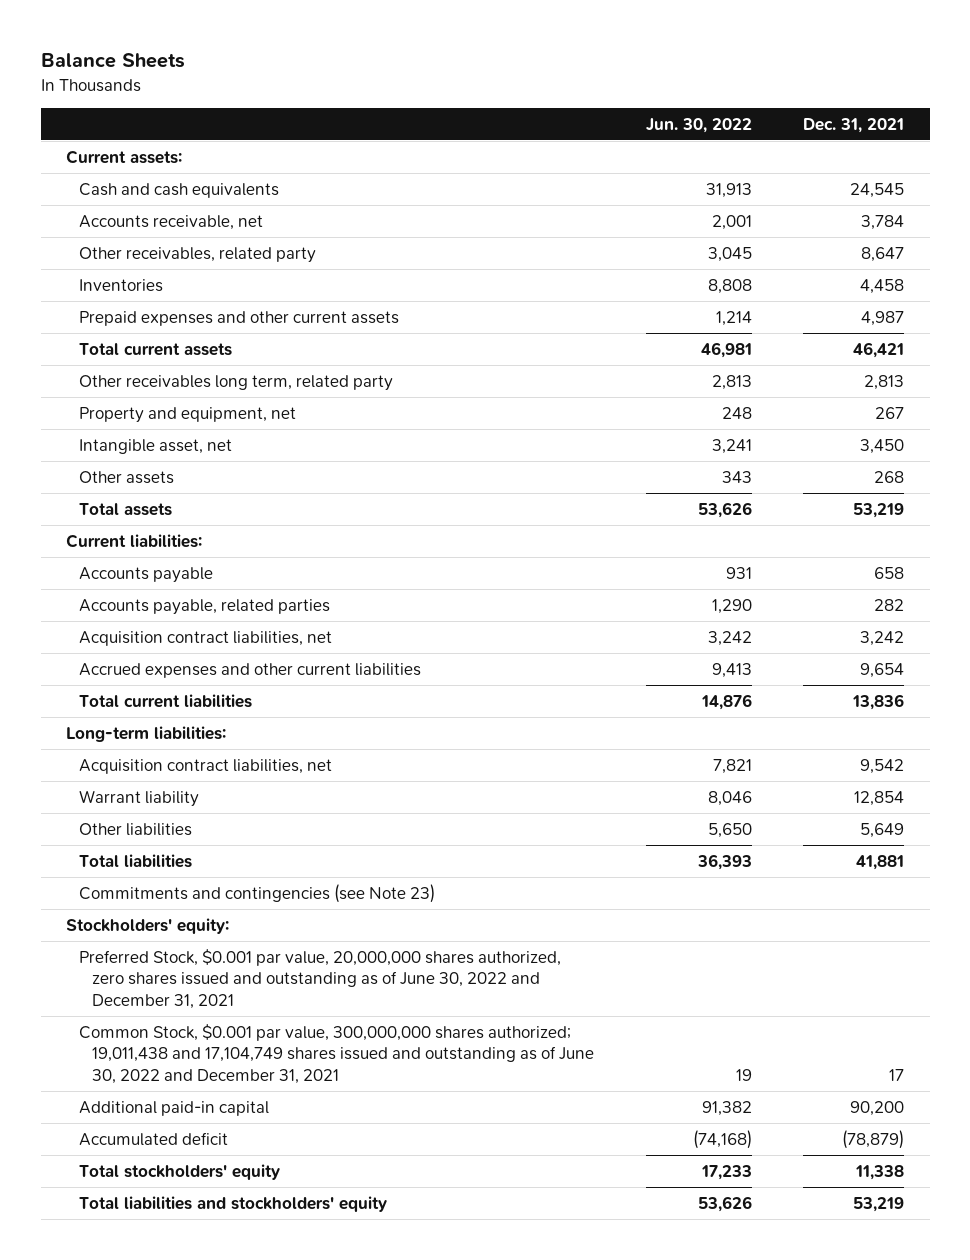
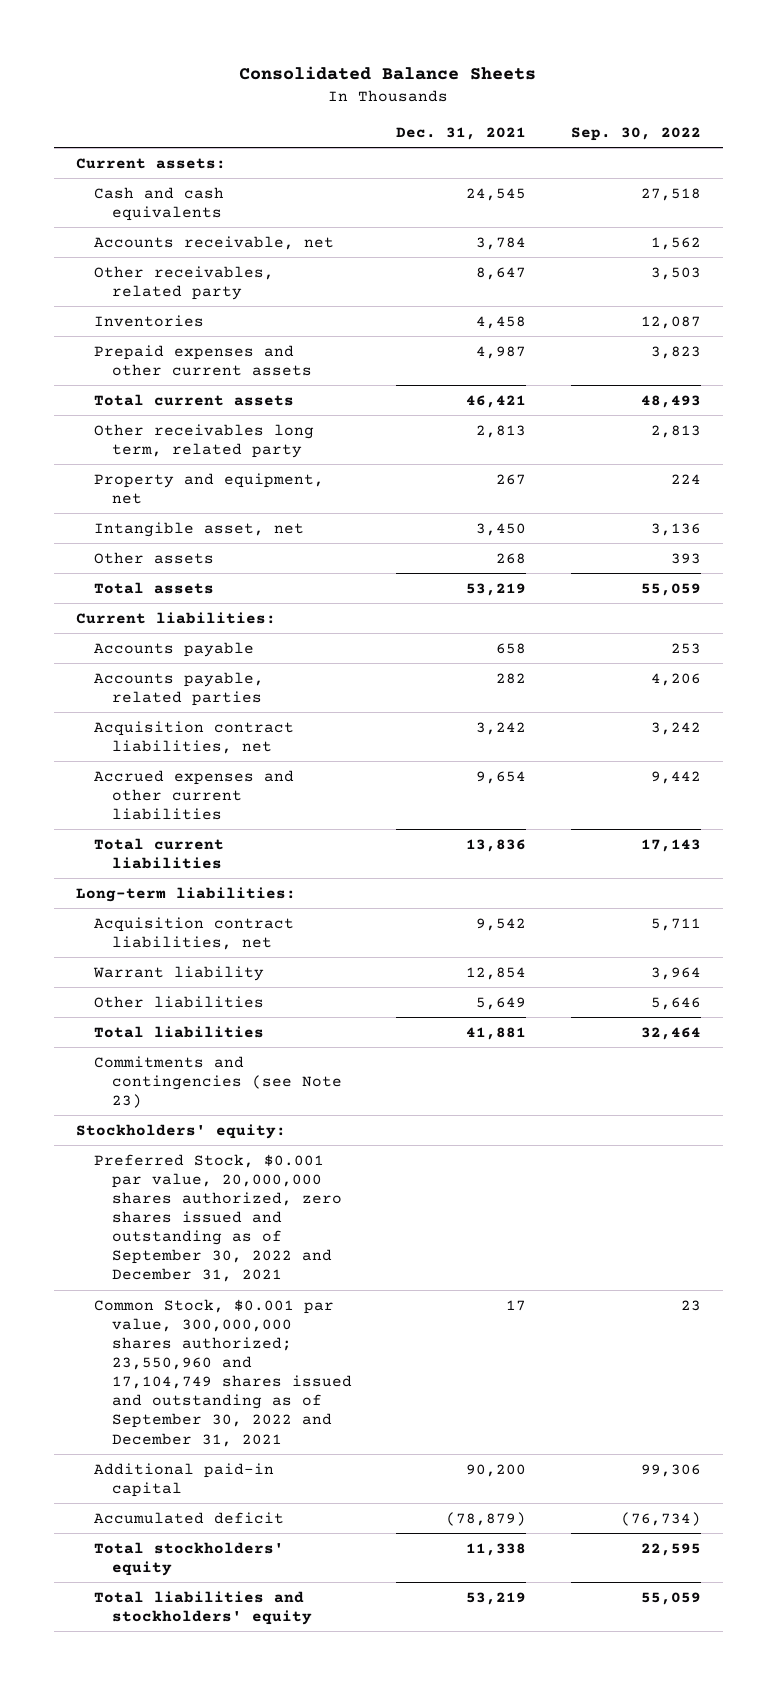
[40,53,185,69] Balance Sheets -> [239,66,537,81] Consolidated Balance Sheets
[645,117,752,133] Jun. 30, 2022 -> none
none -> [570,126,701,141] Sep. 30, 2022
[79,948,562,1009] Preferred Stock, $0.001 par value, 20,000,000 shares authorized, zero shares issued and outstanding as of June 30, 2022 and December 31, 2021 -> [94,1153,343,1283] Preferred Stock, $0.001 par value, 20,000,000 shares authorized, zero shares issued and outstanding as of September 30, 2022 and December 31, 2021
[79,1023,595,1084] Common Stock, $0.001 par value, 300,000,000 shares authorized; 19,011,438 and 17,104,749 shares issued and outstanding as of June 30, 2022 and December 31, 2021 -> [94,1298,353,1447] Common Stock, $0.001 par value, 300,000,000 shares authorized; 23,550,960 and 17,104,749 shares issued and outstanding as of September 30, 2022 and December 31, 2021

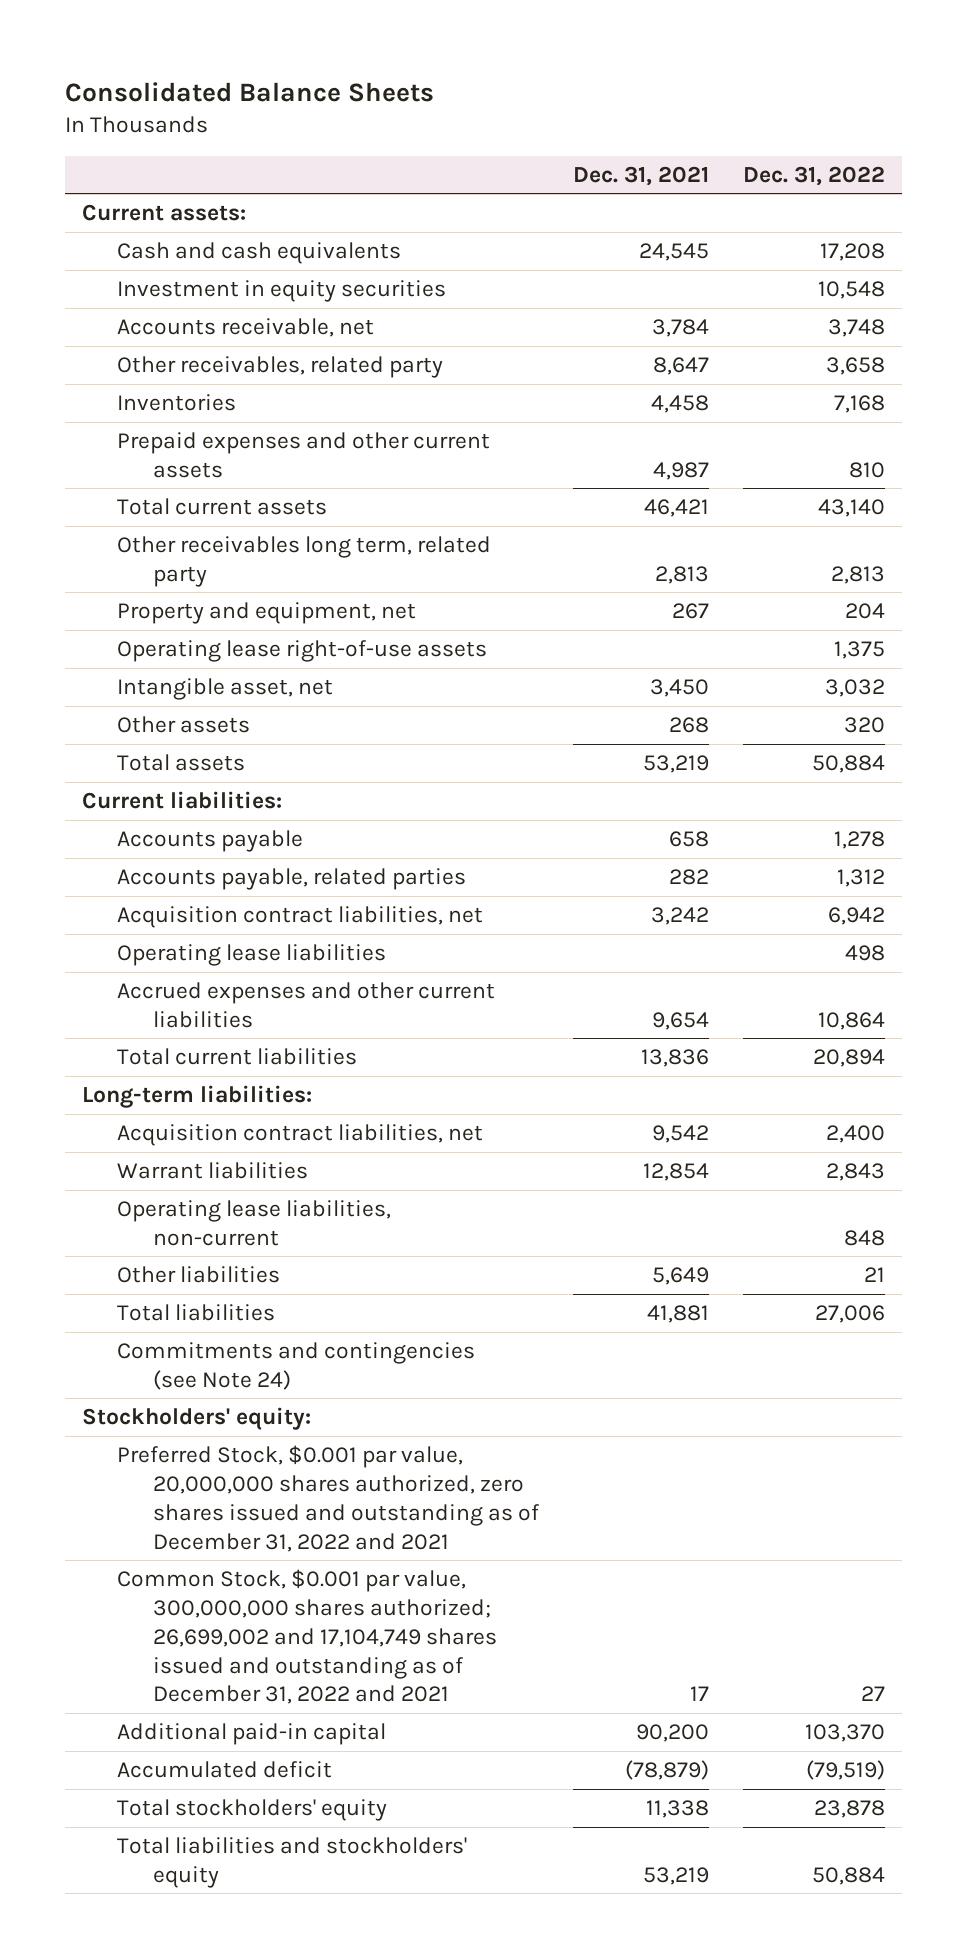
[570,126,701,141] Sep. 30, 2022 -> none
none -> [742,165,885,186] Dec. 31, 2022
none -> [117,280,447,303] Investment in equity securities
none -> [117,640,488,663] Operating lease right-of-use assets
none -> [117,944,387,967] Operating lease liabilities
[93,965,265,981] Warrant liability -> [117,1162,309,1180] Warrant liabilities
none -> [117,1200,392,1246] Operating lease liabilities, non-current
[94,1055,343,1108] Commitments and contingencies (see Note 23) -> [117,1342,476,1390] Commitments and contingencies (see Note 24)
[94,1153,343,1283] Preferred Stock, $0.001 par value, 20,000,000 shares authorized, zero shares issued and outstanding as of September 30, 2022 and December 31, 2021 -> [117,1445,539,1552] Preferred Stock, $0.001 par value, 20,000,000 shares authorized, zero shares issued and outstanding as of December 31, 2022 and 2021
[94,1298,353,1447] Common Stock, $0.001 par value, 300,000,000 shares authorized; 23,550,960 and 17,104,749 shares issued and outstanding as of September 30, 2022 and December 31, 2021 -> [117,1569,497,1705] Common Stock, $0.001 par value, 300,000,000 shares authorized; 26,699,002 and 17,104,749 shares issued and outstanding as of December 31, 2022 and 2021

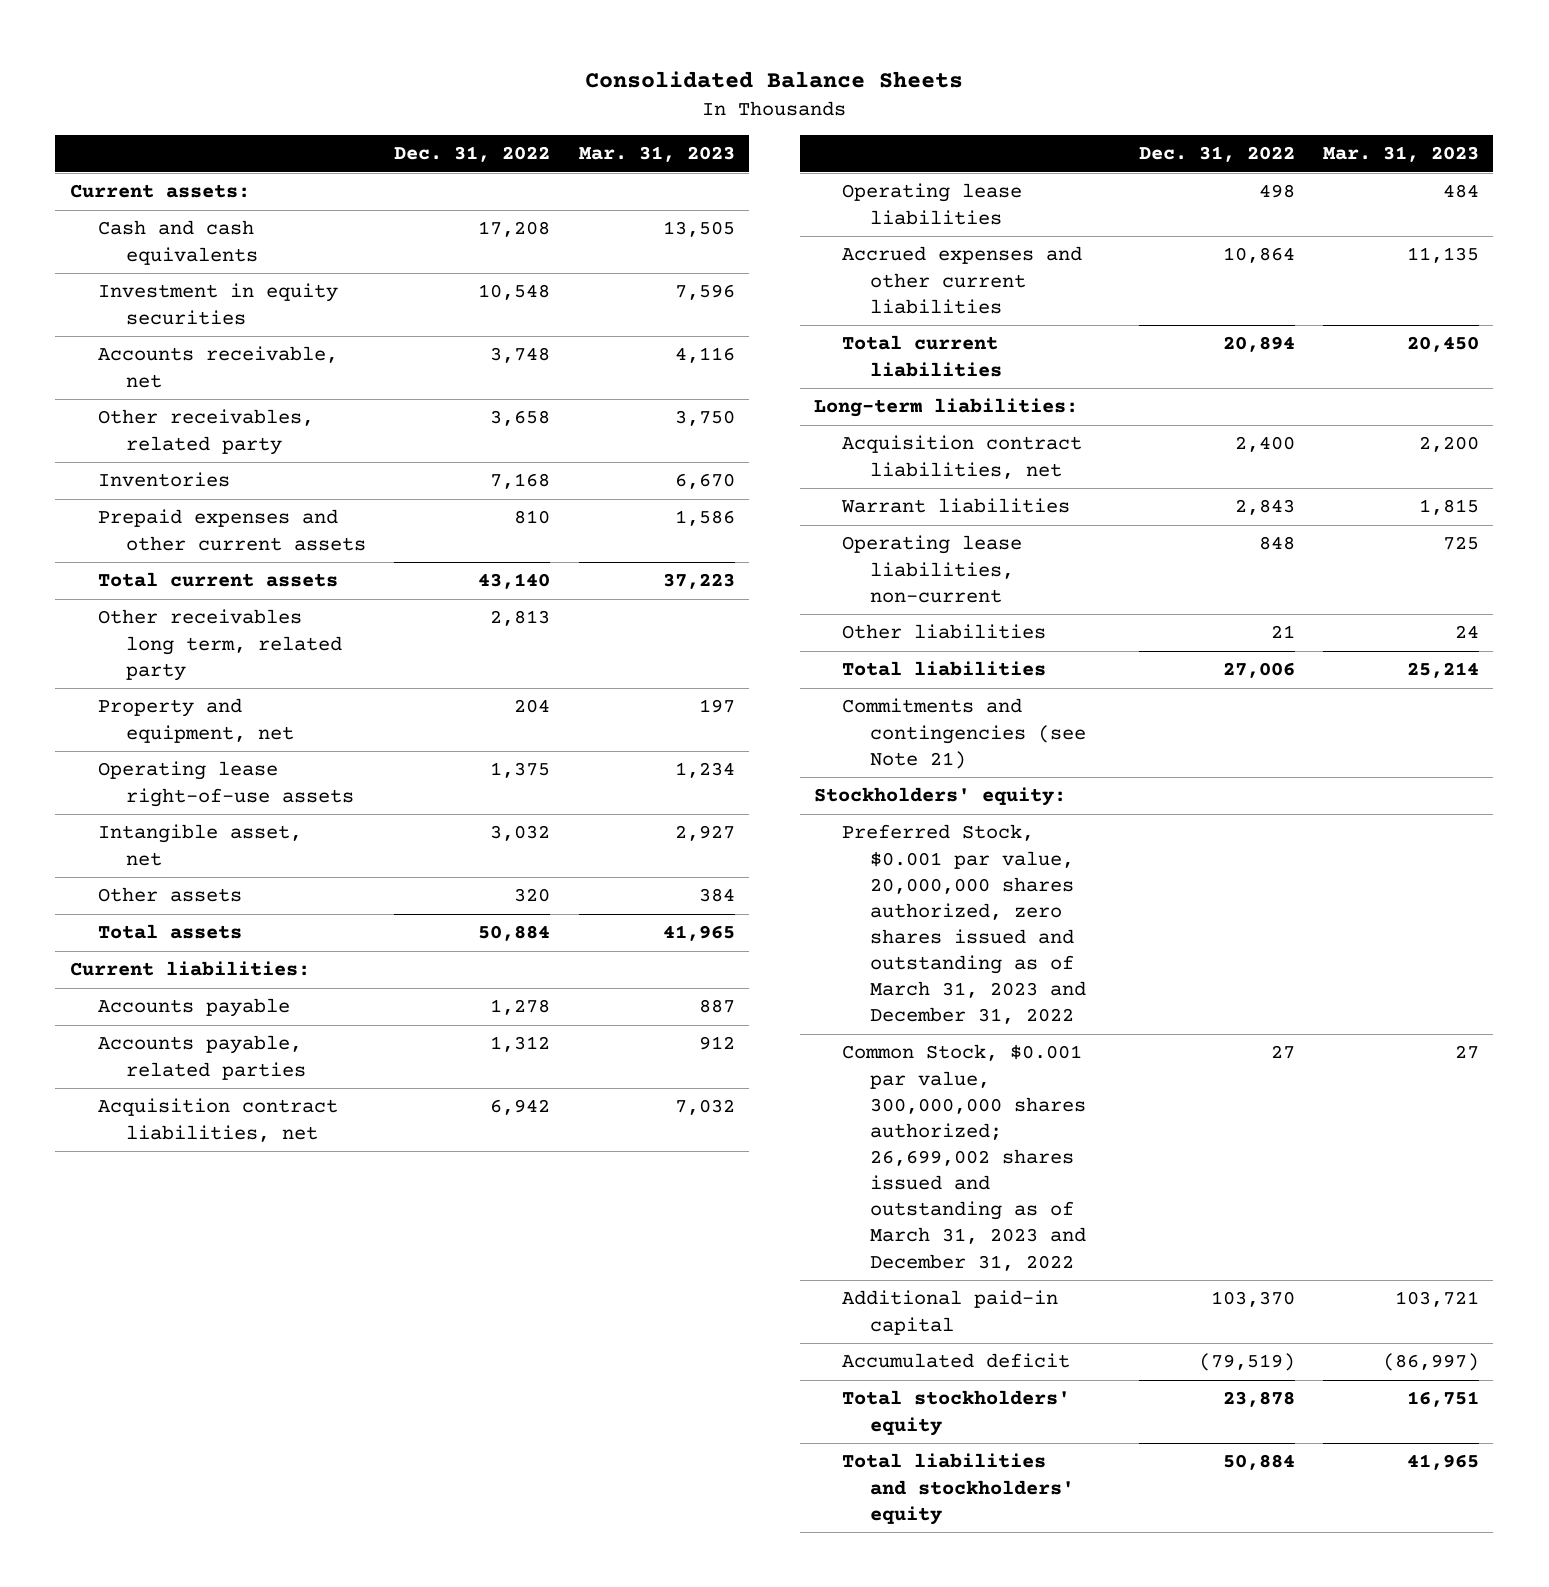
[572,165,709,186] Dec. 31, 2021 -> none
none -> [578,146,735,163] Mar. 31, 2023
[117,1342,476,1390] Commitments and contingencies (see Note 24) -> [842,698,1087,769] Commitments and contingencies (see Note 21)
[117,1445,539,1552] Preferred Stock, $0.001 par value, 20,000,000 shares authorized, zero shares issued and outstanding as of December 31, 2022 and 2021 -> [842,824,1087,1025] Preferred Stock, $0.001 par value, 20,000,000 shares authorized, zero shares issued and outstanding as of March 31, 2023 and December 31, 2022
[117,1569,497,1705] Common Stock, $0.001 par value, 300,000,000 shares authorized; 26,699,002 and 17,104,749 shares issued and outstanding as of December 31, 2022 and 2021 -> [842,1044,1087,1271] Common Stock, $0.001 par value, 300,000,000 shares authorized; 26,699,002 shares issued and outstanding as of March 31, 2023 and December 31, 2022

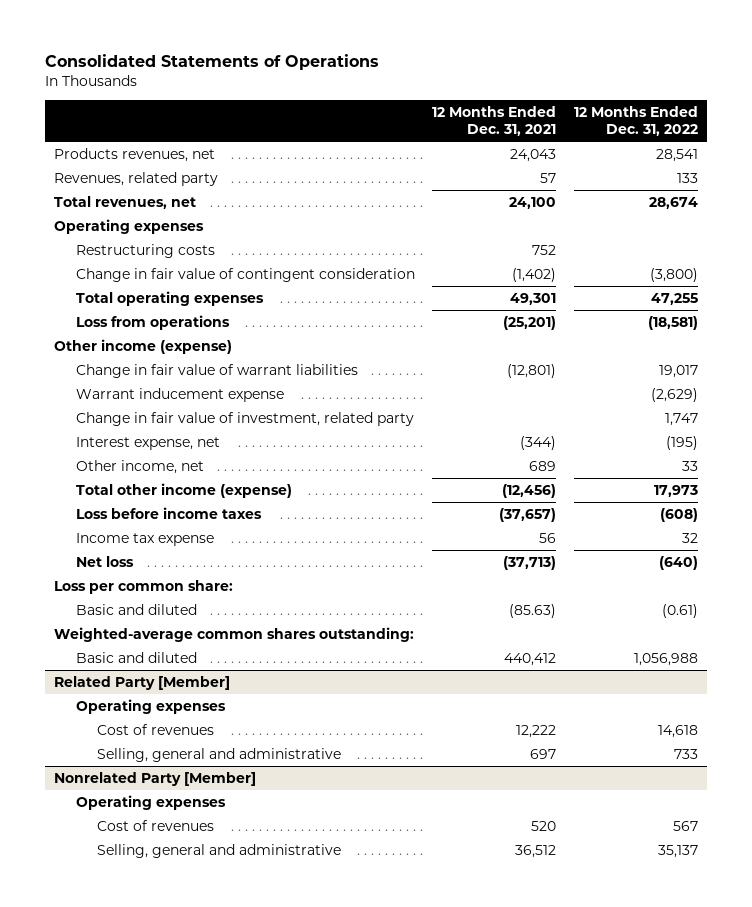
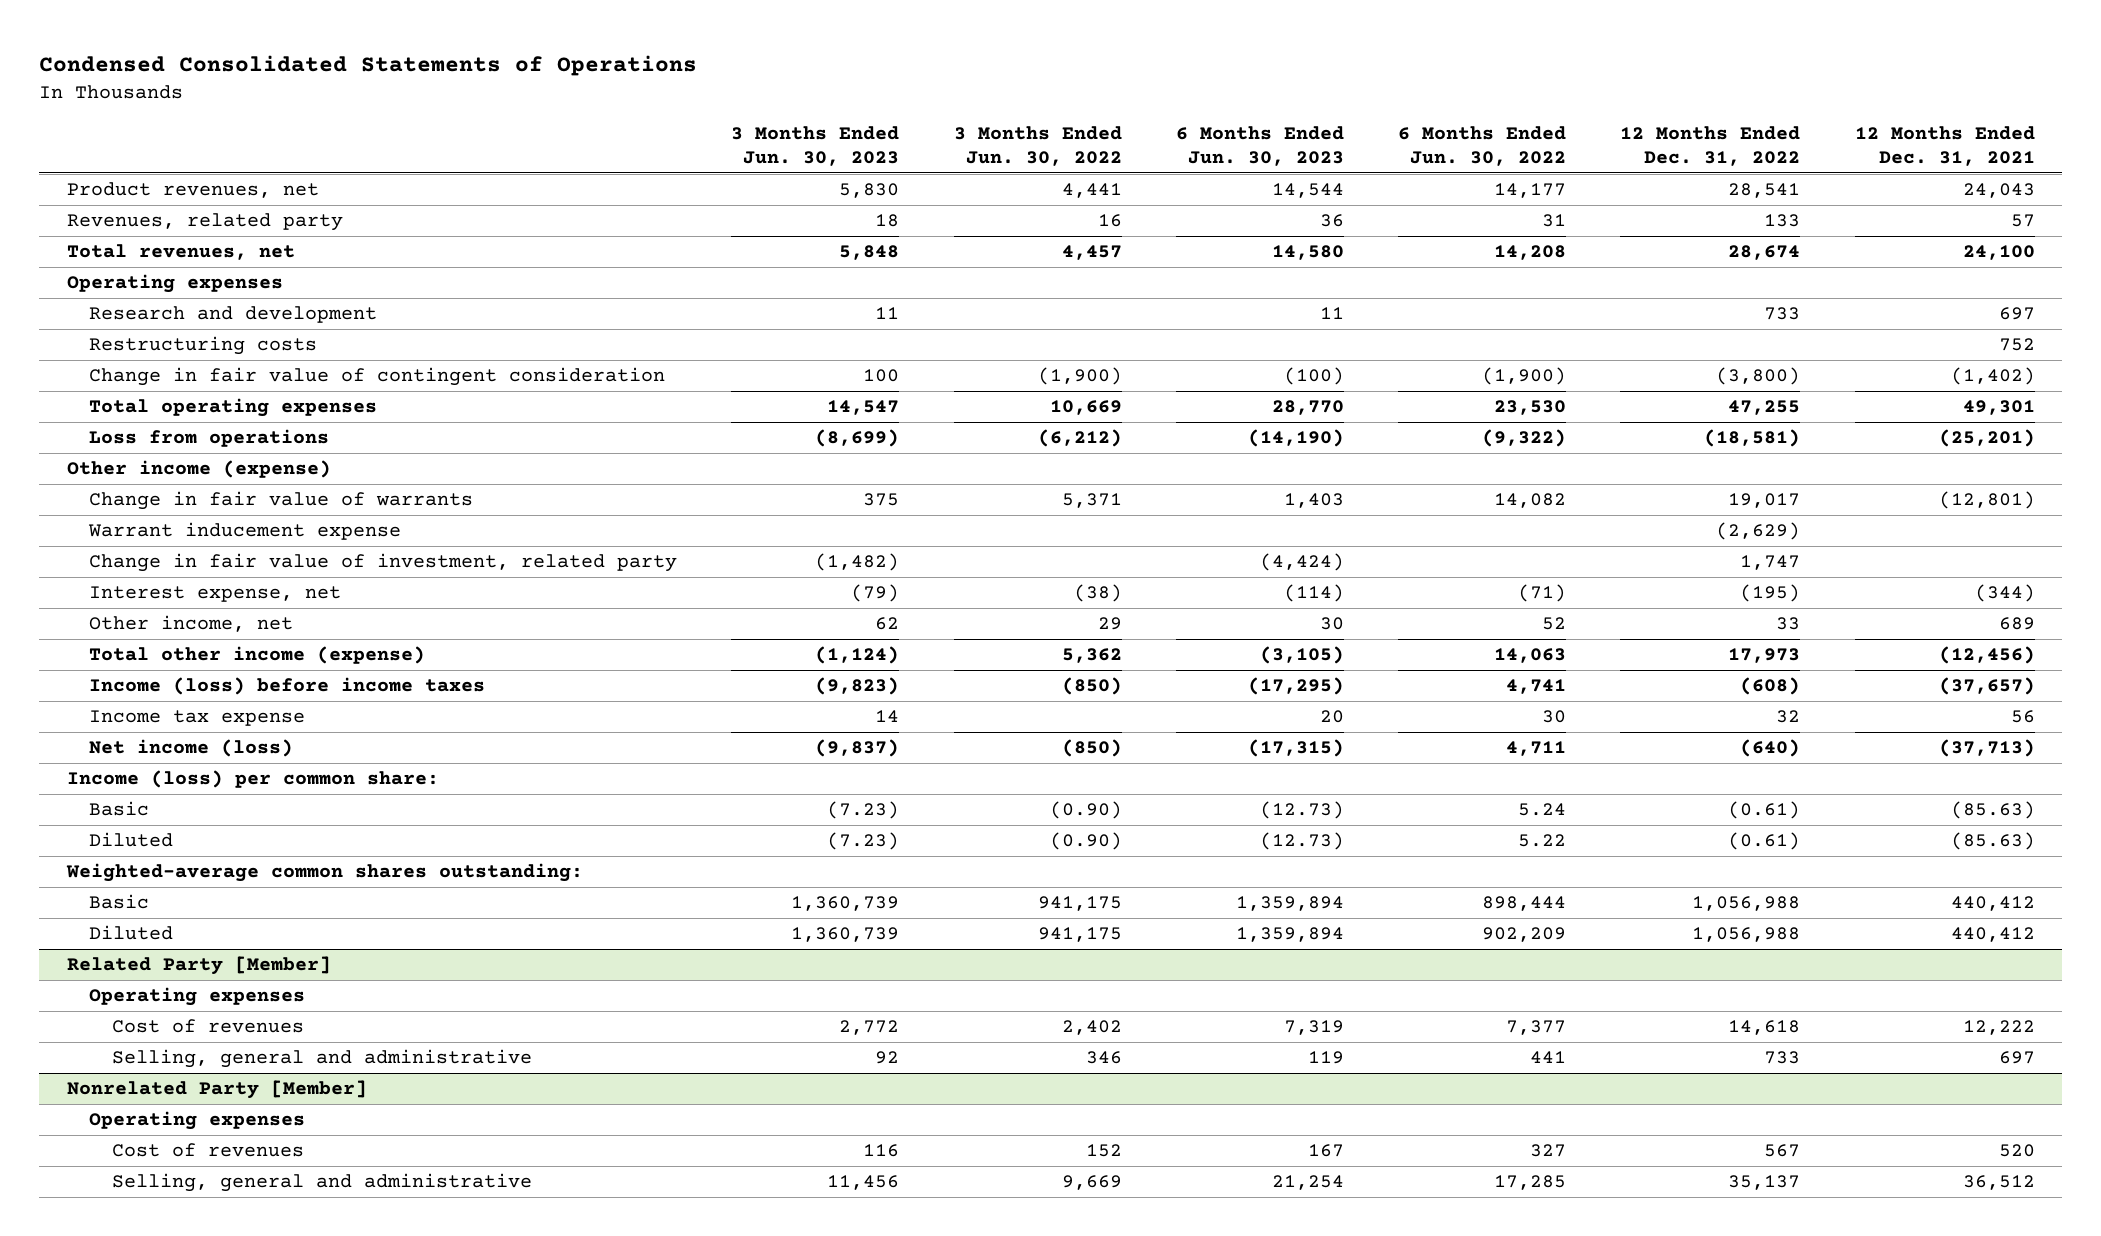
[44,53,379,70] Consolidated Statements of Operations -> [39,54,698,76] Condensed Consolidated Statements of Operations
none -> [731,126,900,167] 3 Months Ended Jun. 30, 2023
none -> [953,126,1122,167] 3 Months Ended Jun. 30, 2022
none -> [1175,126,1344,167] 6 Months Ended Jun. 30, 2023
none -> [1398,126,1567,167] 6 Months Ended Jun. 30, 2022
[53,148,215,163] Products revenues, net -> [66,182,319,199] Product revenues, net
none -> [89,306,378,324] Research and development
[75,364,358,379] Change in fair value of warrant liabilities -> [89,491,474,511] Change in fair value of warrants
[75,507,262,520] Loss before income taxes -> [89,677,486,696] Income (loss) before income taxes
[75,556,134,568] Net loss -> [89,739,294,758] Net income (loss)
[53,580,233,595] Loss per common share: -> [66,770,439,789] Income (loss) per common share:
[75,604,197,616] Basic and diluted -> [89,801,150,817] Basic
none -> [89,832,174,848] Diluted
[75,652,197,664] Basic and diluted -> [89,894,150,910] Basic
none -> [89,925,174,941] Diluted

